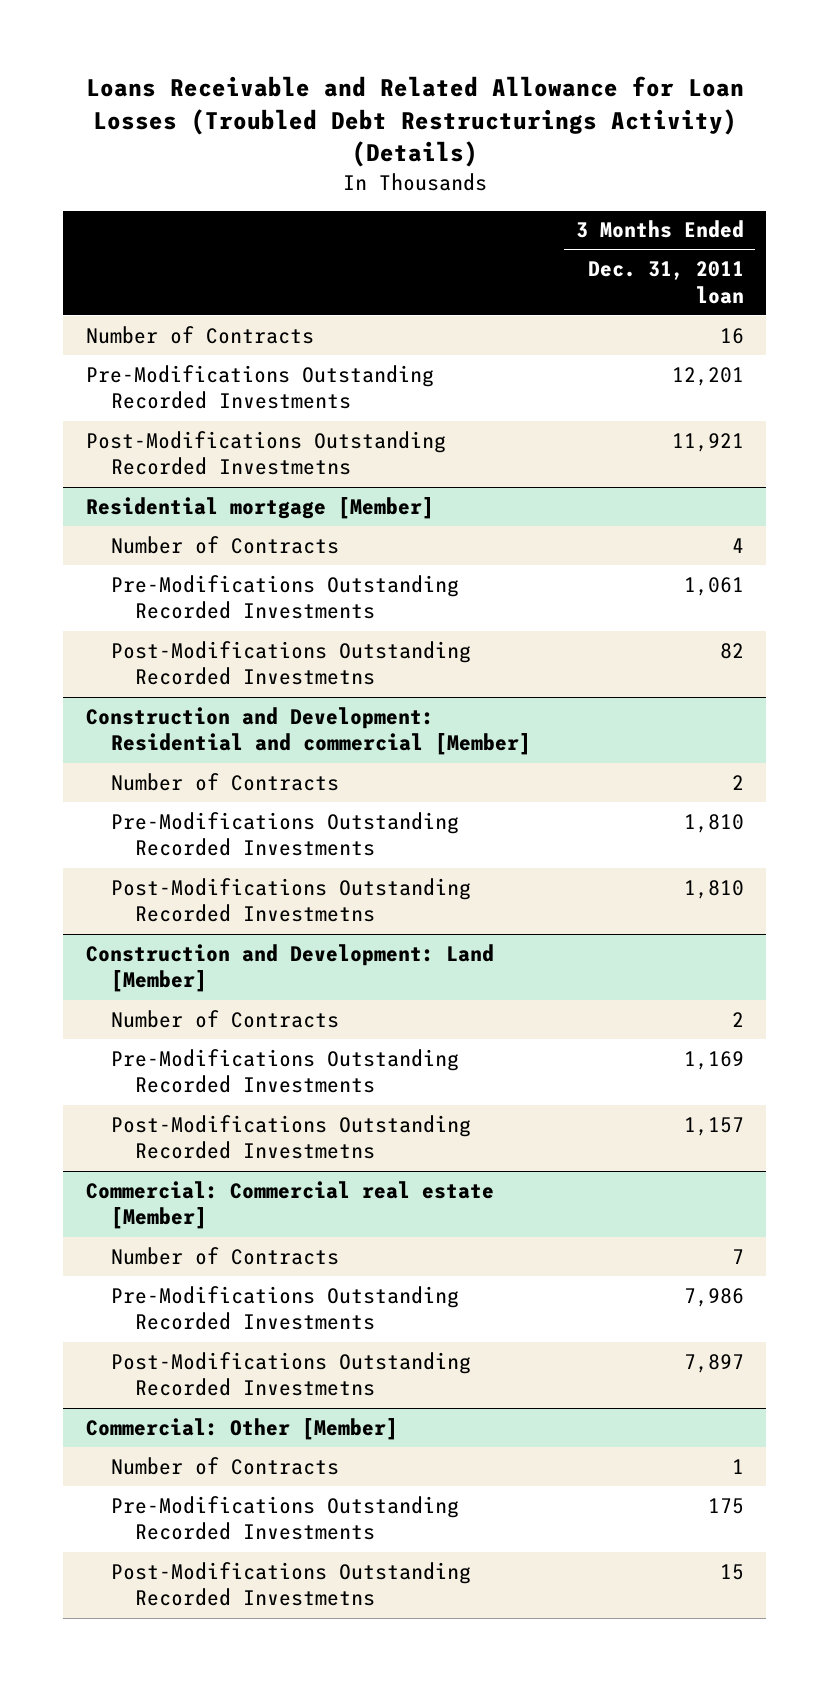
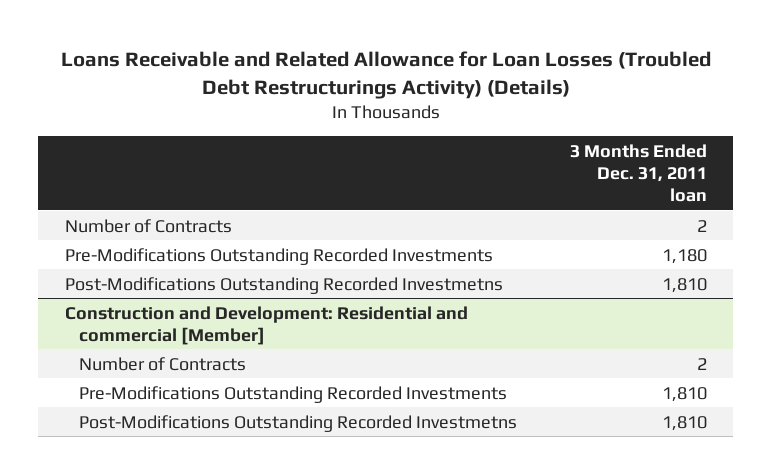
[85,496,434,519] Residential mortgage [Member] -> none
[110,535,339,554] Number of Contracts -> none
[110,574,459,620] Pre-Modifications Outstanding Recorded Investments -> none
[110,640,471,686] Post-Modifications Outstanding Recorded Investmetns -> none
[719,327,744,344] 16 -> [697,219,708,232] 2
[671,366,744,386] 12,201 -> [662,248,708,264] 1,180
[671,432,744,452] 11,921 -> [662,277,708,293] 1,810
[85,943,494,993] Construction and Development: Land [Member] -> none
[110,1009,339,1028] Number of Contracts -> none
[110,1048,459,1094] Pre-Modifications Outstanding Recorded Investments -> none
[110,1114,471,1160] Post-Modifications Outstanding Recorded Investmetns -> none
[85,1180,494,1230] Commercial: Commercial real estate [Member] -> none
[110,1246,339,1265] Number of Contracts -> none
[110,1285,459,1331] Pre-Modifications Outstanding Recorded Investments -> none
[110,1351,471,1397] Post-Modifications Outstanding Recorded Investmetns -> none
[85,1417,398,1440] Commercial: Other [Member] -> none
[110,1456,339,1475] Number of Contracts -> none
[110,1495,459,1541] Pre-Modifications Outstanding Recorded Investments -> none
[110,1561,471,1607] Post-Modifications Outstanding Recorded Investmetns -> none

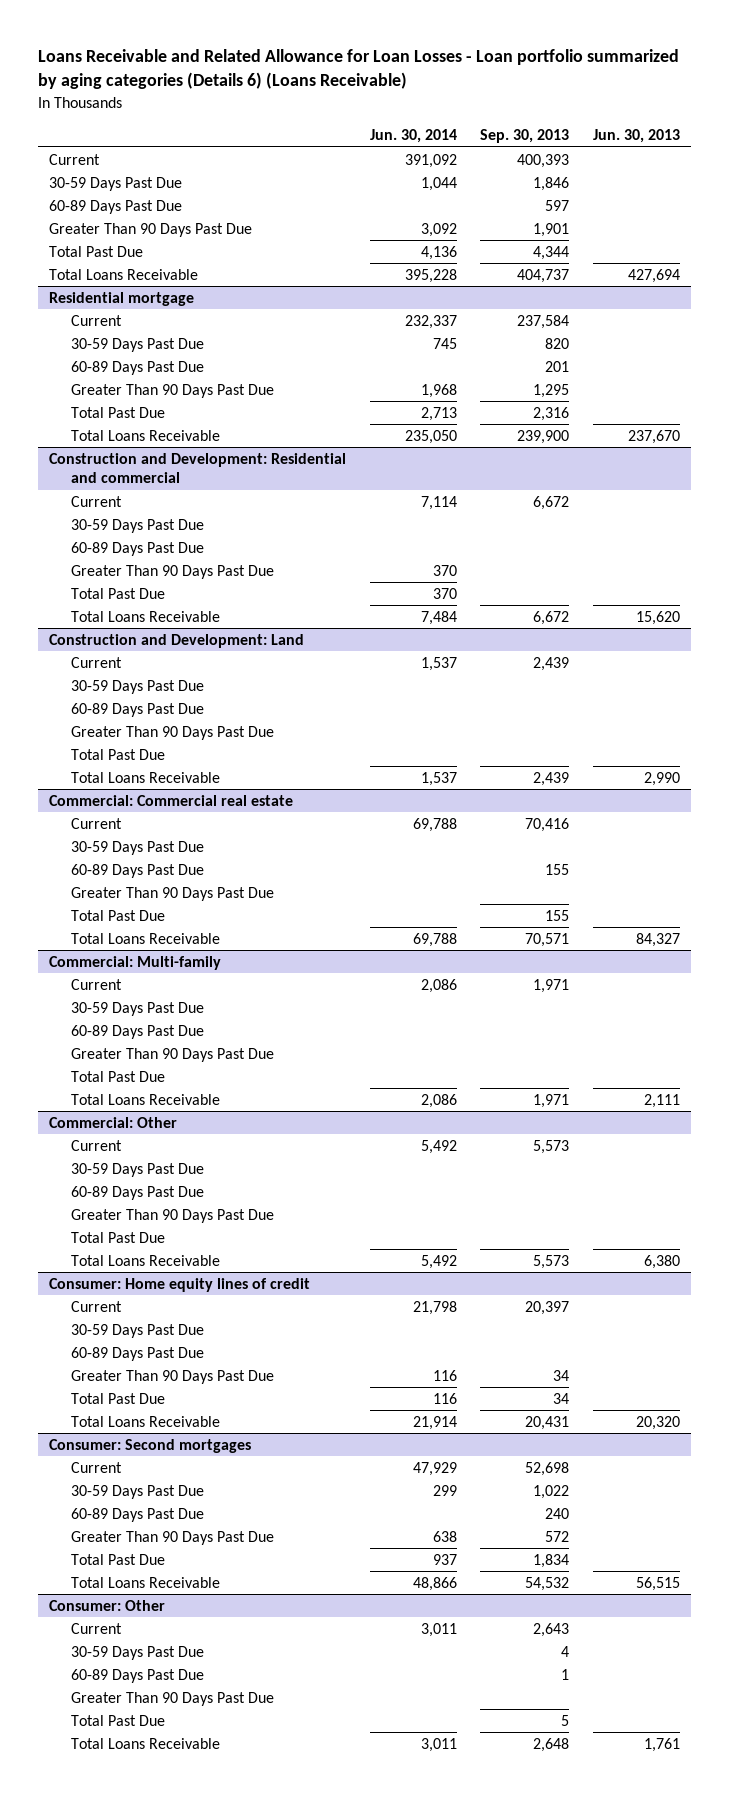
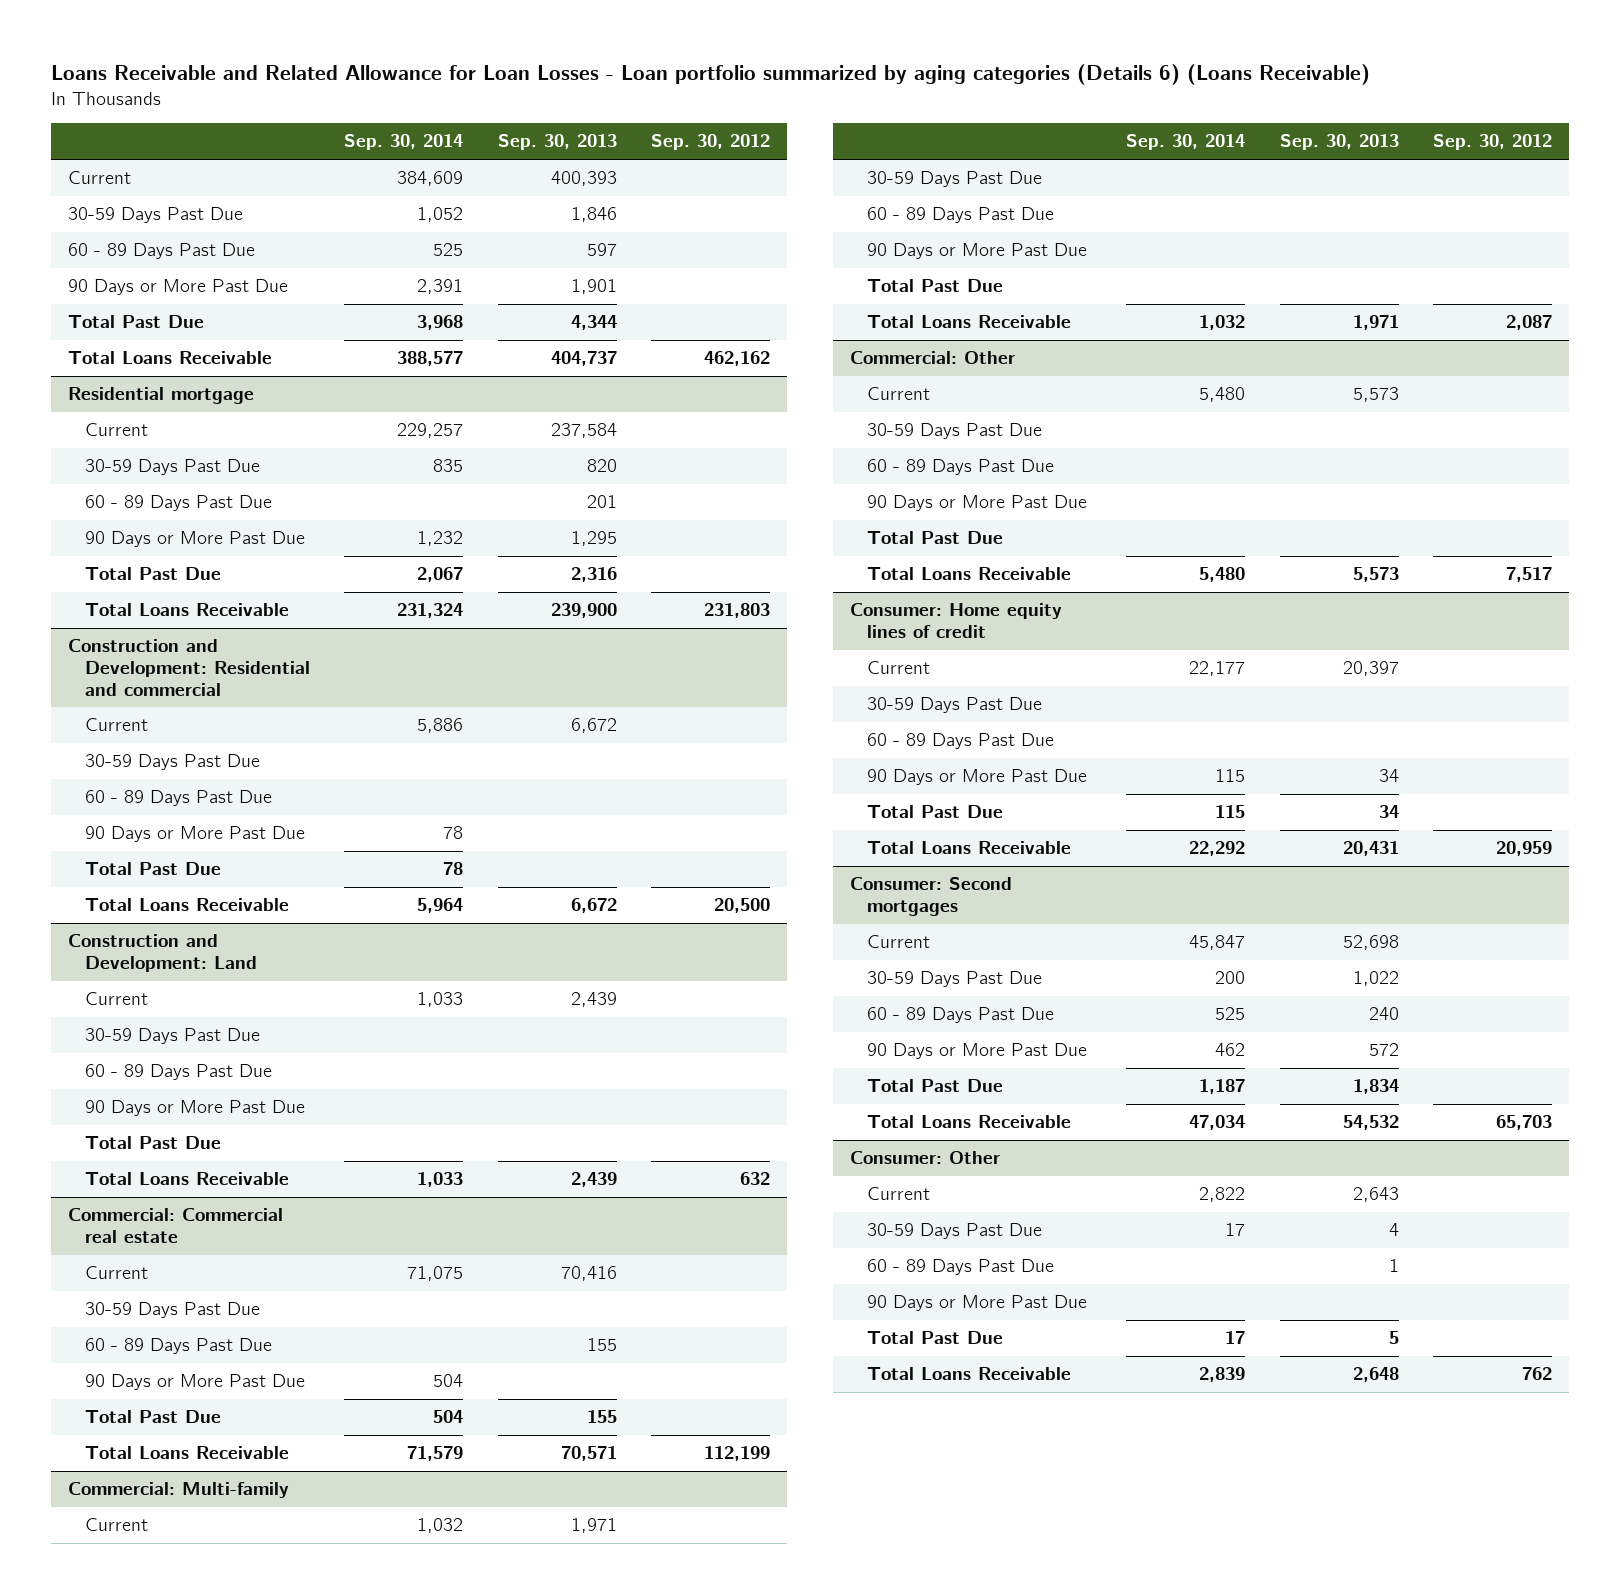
[369,129,457,144] Jun. 30, 2014 -> none
[592,129,680,144] Jun. 30, 2013 -> none
none -> [344,134,464,151] Sep. 30, 2014
none -> [650,134,770,151] Sep. 30, 2012
[49,199,183,214] 60-89 Days Past Due -> [68,243,256,260] 60 - 89 Days Past Due
[49,222,253,237] Greater Than 90 Days Past Due -> [68,279,289,296] 90 Days or More Past Due
[70,360,204,375] 60-89 Days Past Due -> [84,495,272,512] 60 - 89 Days Past Due
[70,383,274,398] Greater Than 90 Days Past Due -> [84,531,305,548] 90 Days or More Past Due
[70,541,204,556] 60-89 Days Past Due -> [84,790,272,807] 60 - 89 Days Past Due
[70,564,274,579] Greater Than 90 Days Past Due -> [84,826,305,843] 90 Days or More Past Due
[70,702,204,717] 60-89 Days Past Due -> [84,1064,272,1081] 60 - 89 Days Past Due
[70,725,274,740] Greater Than 90 Days Past Due -> [84,1100,305,1117] 90 Days or More Past Due
[70,863,204,878] 60-89 Days Past Due -> [84,1338,272,1355] 60 - 89 Days Past Due
[70,886,274,901] Greater Than 90 Days Past Due -> [84,1374,305,1391] 90 Days or More Past Due
[70,1024,204,1039] 60-89 Days Past Due -> [866,207,1054,224] 60 - 89 Days Past Due
[70,1047,274,1062] Greater Than 90 Days Past Due -> [866,243,1087,260] 90 Days or More Past Due
[70,1185,204,1200] 60-89 Days Past Due -> [866,459,1054,476] 60 - 89 Days Past Due
[70,1208,274,1223] Greater Than 90 Days Past Due -> [866,495,1087,512] 90 Days or More Past Due
[70,1346,204,1361] 60-89 Days Past Due -> [866,733,1054,750] 60 - 89 Days Past Due
[70,1369,274,1384] Greater Than 90 Days Past Due -> [866,769,1087,786] 90 Days or More Past Due
[70,1507,204,1522] 60-89 Days Past Due -> [866,1007,1054,1024] 60 - 89 Days Past Due
[70,1530,274,1545] Greater Than 90 Days Past Due -> [866,1043,1087,1060] 90 Days or More Past Due
[70,1668,204,1683] 60-89 Days Past Due -> [866,1259,1054,1276] 60 - 89 Days Past Due
[70,1691,274,1706] Greater Than 90 Days Past Due -> [866,1295,1087,1312] 90 Days or More Past Due

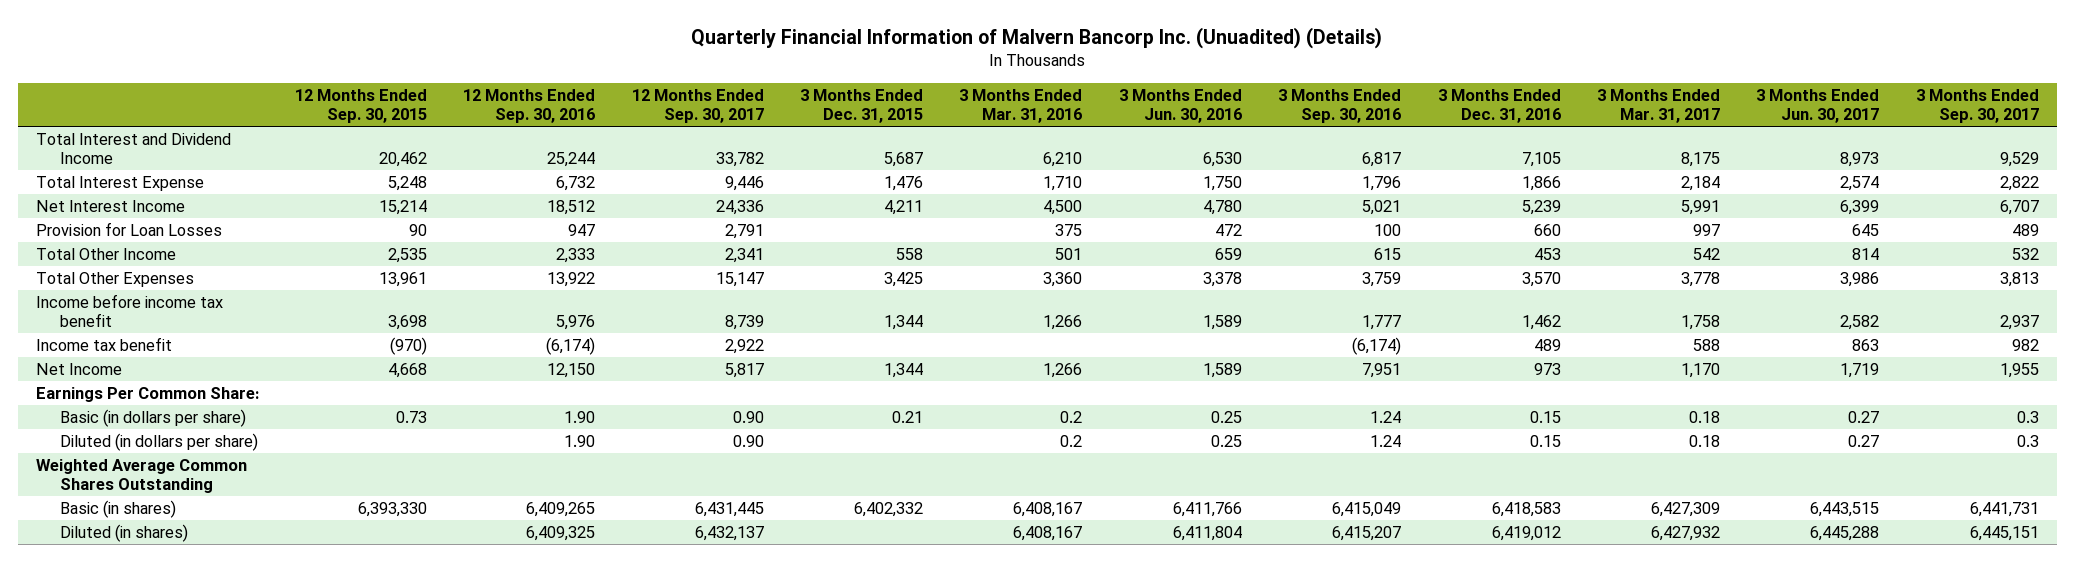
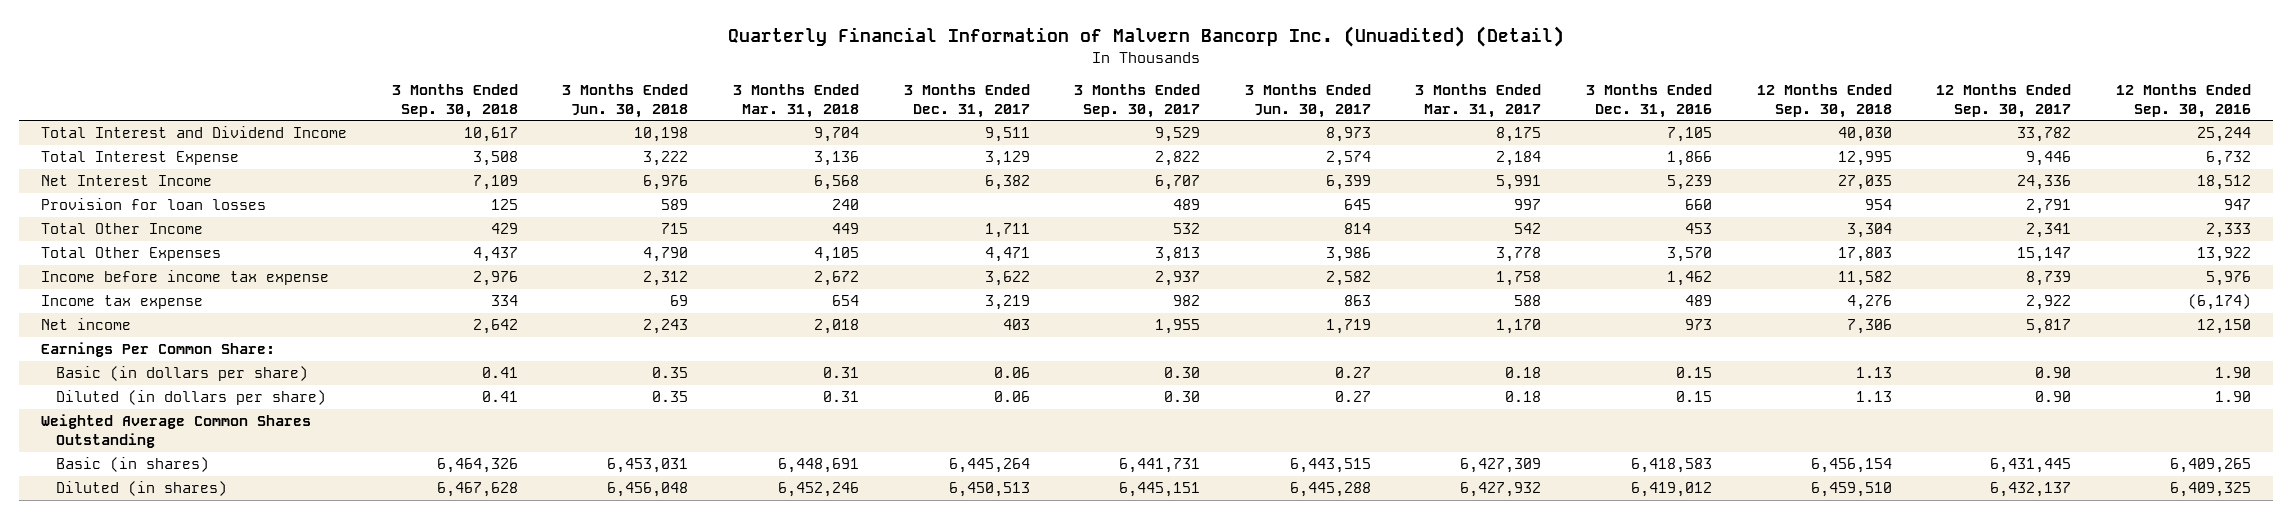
[691,26,1383,49] Quarterly Financial Information of Malvern Bancorp Inc. (Unuadited) (Details) -> [727,26,1564,48] Quarterly Financial Information of Malvern Bancorp Inc. (Unuadited) (Detail)
[295,88,428,124] 12 Months Ended Sep. 30, 2015 -> none
[800,88,924,124] 3 Months Ended Dec. 31, 2015 -> none
[959,88,1083,124] 3 Months Ended Mar. 31, 2016 -> none
[1118,88,1242,124] 3 Months Ended Jun. 30, 2016 -> none
[1278,88,1402,124] 3 Months Ended Sep. 30, 2016 -> none
none -> [391,83,518,118] 3 Months Ended Sep. 30, 2018
none -> [562,83,689,118] 3 Months Ended Jun. 30, 2018
none -> [733,83,860,118] 3 Months Ended Mar. 31, 2018
none -> [903,83,1030,118] 3 Months Ended Dec. 31, 2017
none -> [1756,83,1892,118] 12 Months Ended Sep. 30, 2018
[35,221,222,236] Provision for Loan Losses -> [41,198,267,211] Provision for loan losses
[35,293,223,328] Income before income tax benefit -> [41,270,330,286] Income before income tax expense
[35,336,172,351] Income tax benefit -> [41,295,204,310] Income tax expense
[35,362,122,375] Net Income -> [41,318,132,331] Net income
[2016,410,2039,423] 0.3 -> [1164,367,1201,379] 0.30
[2016,434,2039,447] 0.3 -> [1164,391,1201,403] 0.30

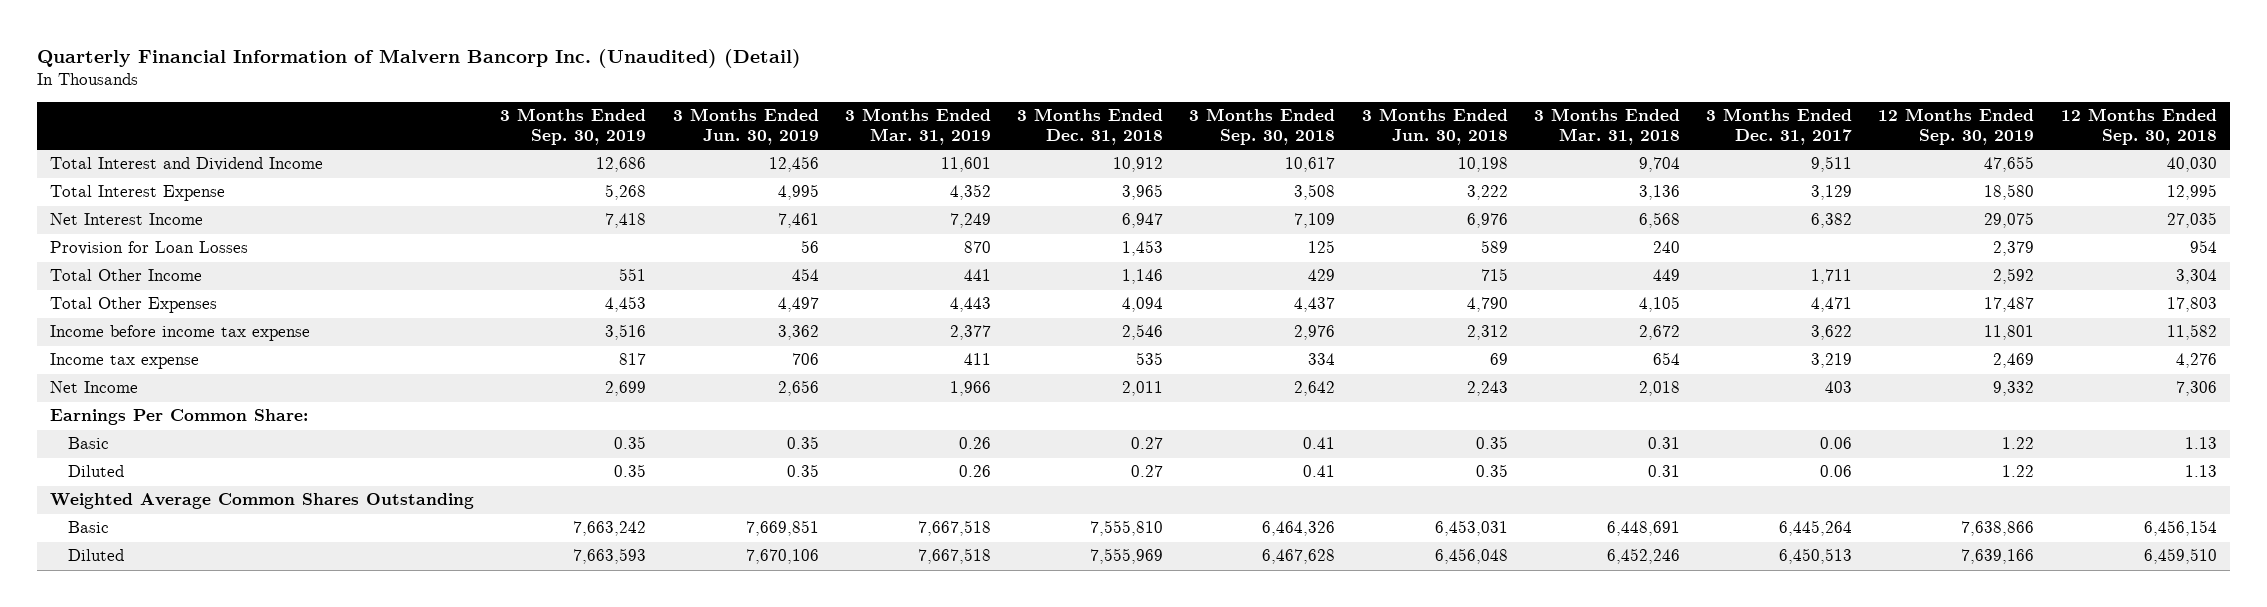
[727,26,1564,48] Quarterly Financial Information of Malvern Bancorp Inc. (Unuadited) (Detail) -> [37,48,802,68] Quarterly Financial Information of Malvern Bancorp Inc. (Unaudited) (Detail)
[1074,83,1201,118] 3 Months Ended Sep. 30, 2017 -> none
[1244,83,1371,118] 3 Months Ended Jun. 30, 2017 -> none
[1415,83,1542,118] 3 Months Ended Mar. 31, 2017 -> none
[1585,83,1712,118] 3 Months Ended Dec. 31, 2016 -> none
[1936,83,2072,118] 12 Months Ended Sep. 30, 2017 -> none
[2115,83,2251,118] 12 Months Ended Sep. 30, 2016 -> none
none -> [500,108,647,146] 3 Months Ended Sep. 30, 2019
none -> [672,108,819,146] 3 Months Ended Jun. 30, 2019
none -> [844,108,991,146] 3 Months Ended Mar. 31, 2019
none -> [1017,108,1164,146] 3 Months Ended Dec. 31, 2018
none -> [1878,108,2035,146] 12 Months Ended Sep. 30, 2019
[41,198,267,211] Provision for loan losses -> [50,241,249,256] Provision for Loan Losses
[41,318,132,331] Net income -> [50,381,139,394] Net Income
[55,366,308,382] Basic (in dollars per share) -> [68,437,110,450] Basic
[55,390,326,406] Diluted (in dollars per share) -> [68,465,125,478] Diluted
[55,457,209,473] Basic (in shares) -> [68,521,110,534] Basic
[55,481,227,497] Diluted (in shares) -> [68,549,125,562] Diluted

